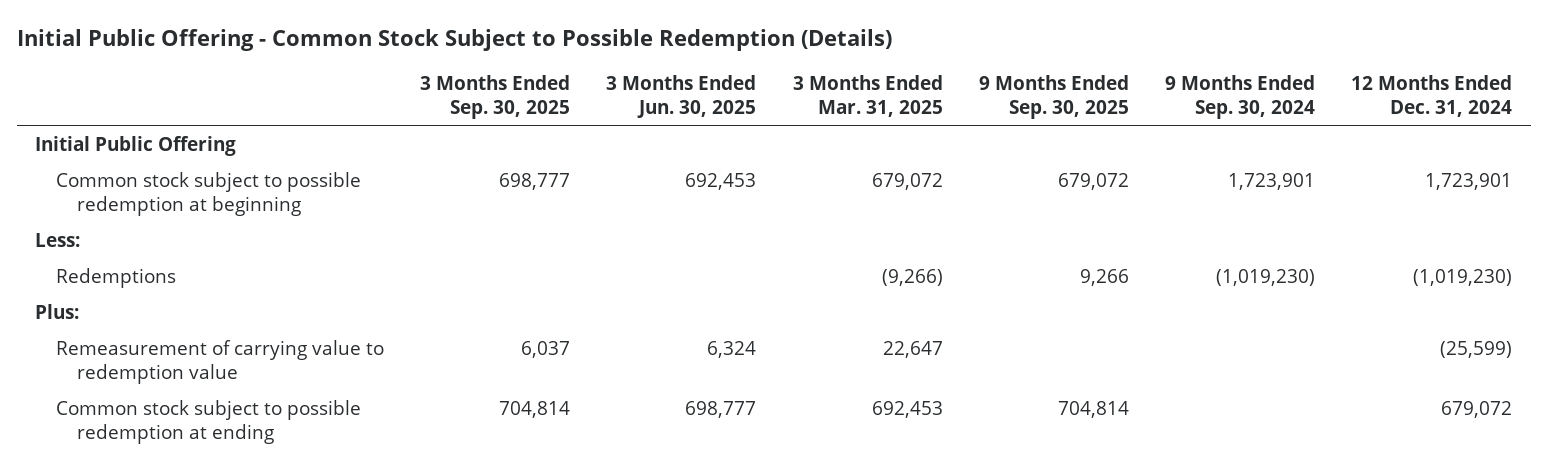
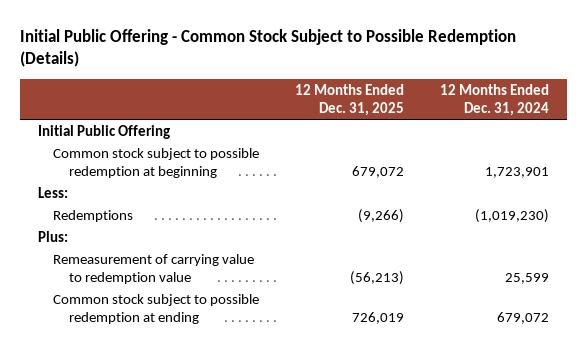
[420,75,571,119] 3 Months Ended Sep. 30, 2025 -> none
[606,75,757,118] 3 Months Ended Jun. 30, 2025 -> none
[792,75,943,117] 3 Months Ended Mar. 31, 2025 -> none
[978,75,1129,119] 9 Months Ended Sep. 30, 2025 -> none
[1165,75,1316,119] 9 Months Ended Sep. 30, 2024 -> none
none -> [295,83,405,116] 12 Months Ended Dec. 31, 2025
[1440,340,1513,358] (25,599) -> [505,272,550,284] 25,599

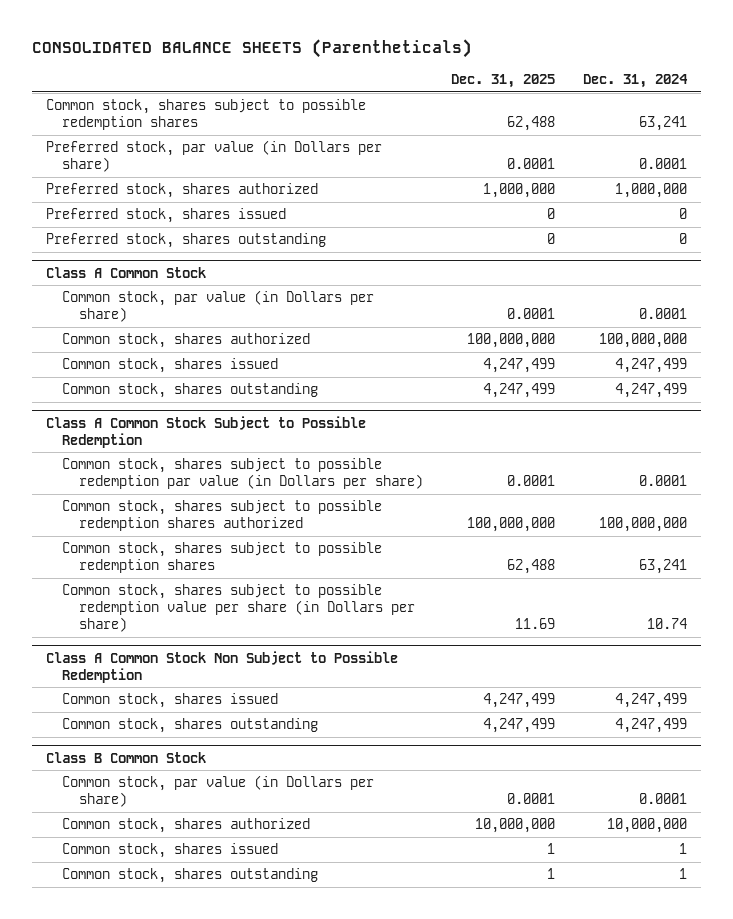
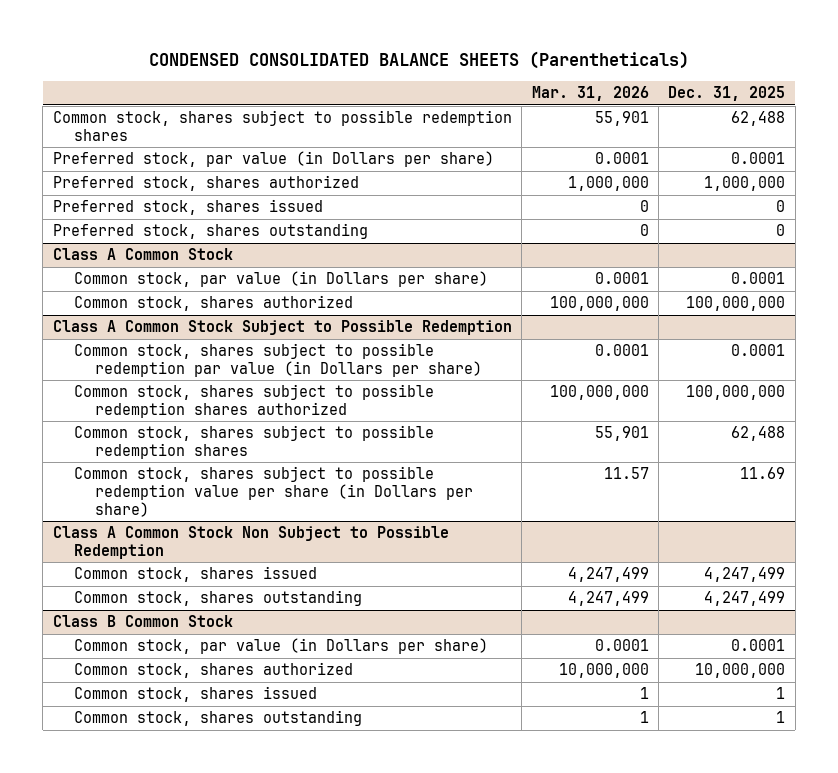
[31,39,472,59] CONSOLIDATED BALANCE SHEETS (Parentheticals) -> [149,50,690,69] CONDENSED CONSOLIDATED BALANCE SHEETS (Parentheticals)
[582,74,688,89] Dec. 31, 2024 -> none
none -> [531,86,649,102] Mar. 31, 2026
[62,358,279,374] Common stock, shares issued -> none
[62,383,319,399] Common stock, shares outstanding -> none

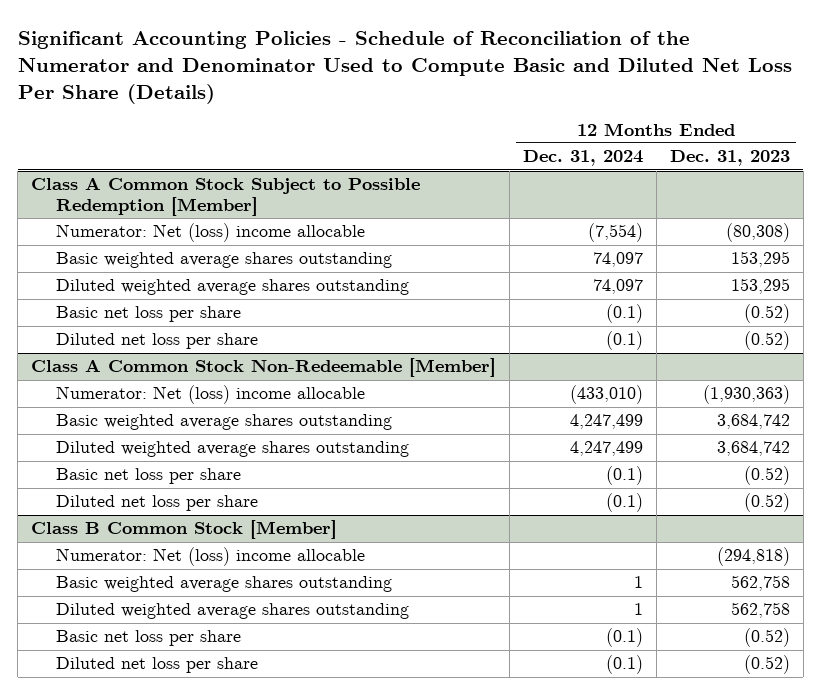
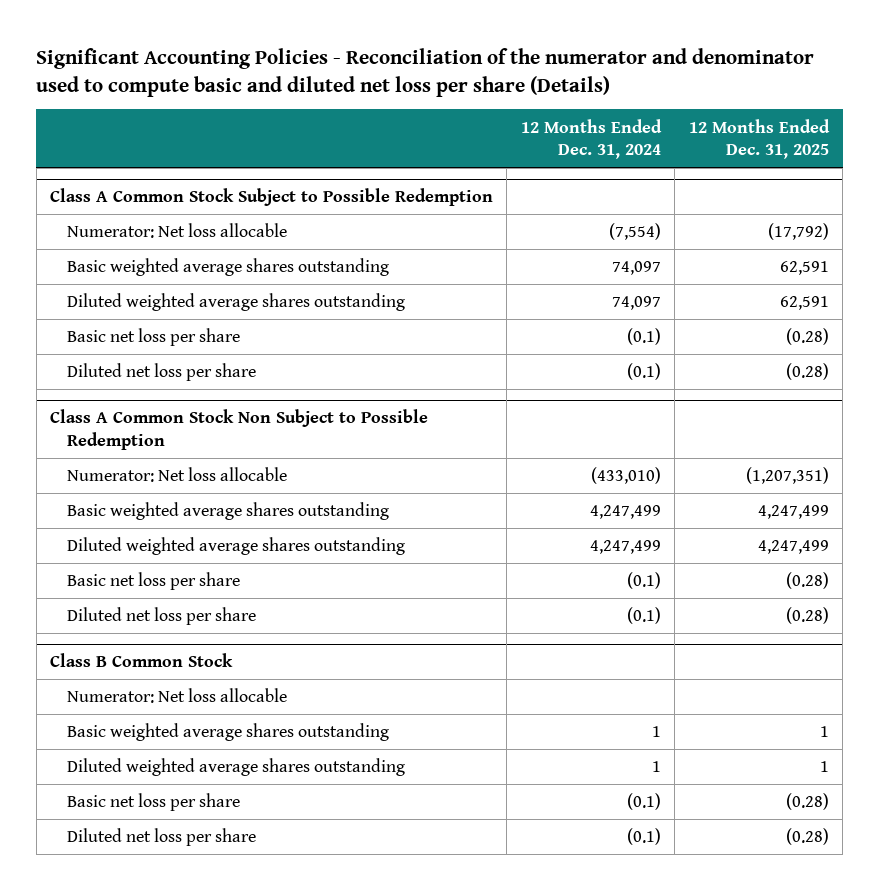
[17,30,792,104] Significant Accounting Policies - Schedule of Reconciliation of the Numerator and Denominator Used to Compute Basic and Diluted Net Loss Per Share (Details) -> [36,47,815,97] Significant Accounting Policies - Reconciliation of the numerator and denominator used to compute basic and diluted net loss per share (Details)
[669,150,790,167] Dec. 31, 2023 -> none
none -> [688,118,830,160] 12 Months Ended Dec. 31, 2025
[31,177,421,216] Class A Common Stock Subject to Possible Redemption [Member] -> [50,188,494,207] Class A Common Stock Subject to Possible Redemption
[55,223,365,243] Numerator: Net (loss) income allocable -> [67,223,288,239] Numerator: Net loss allocable
[31,358,497,378] Class A Common Stock Non-Redeemable [Member] -> [50,409,429,451] Class A Common Stock Non Subject to Possible Redemption
[55,385,365,405] Numerator: Net (loss) income allocable -> [67,467,288,483] Numerator: Net loss allocable
[31,520,338,540] Class B Common Stock [Member] -> [50,653,234,668] Class B Common Stock
[55,547,365,567] Numerator: Net (loss) income allocable -> [67,688,288,704] Numerator: Net loss allocable

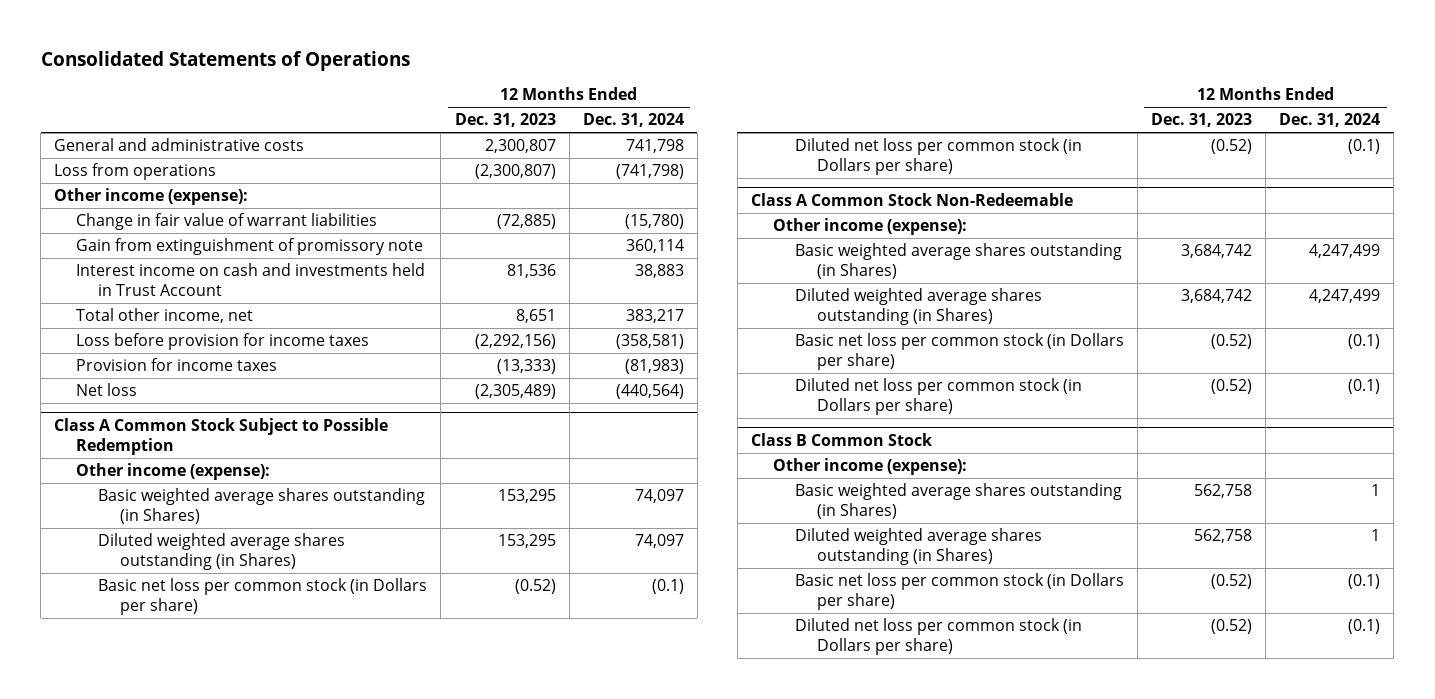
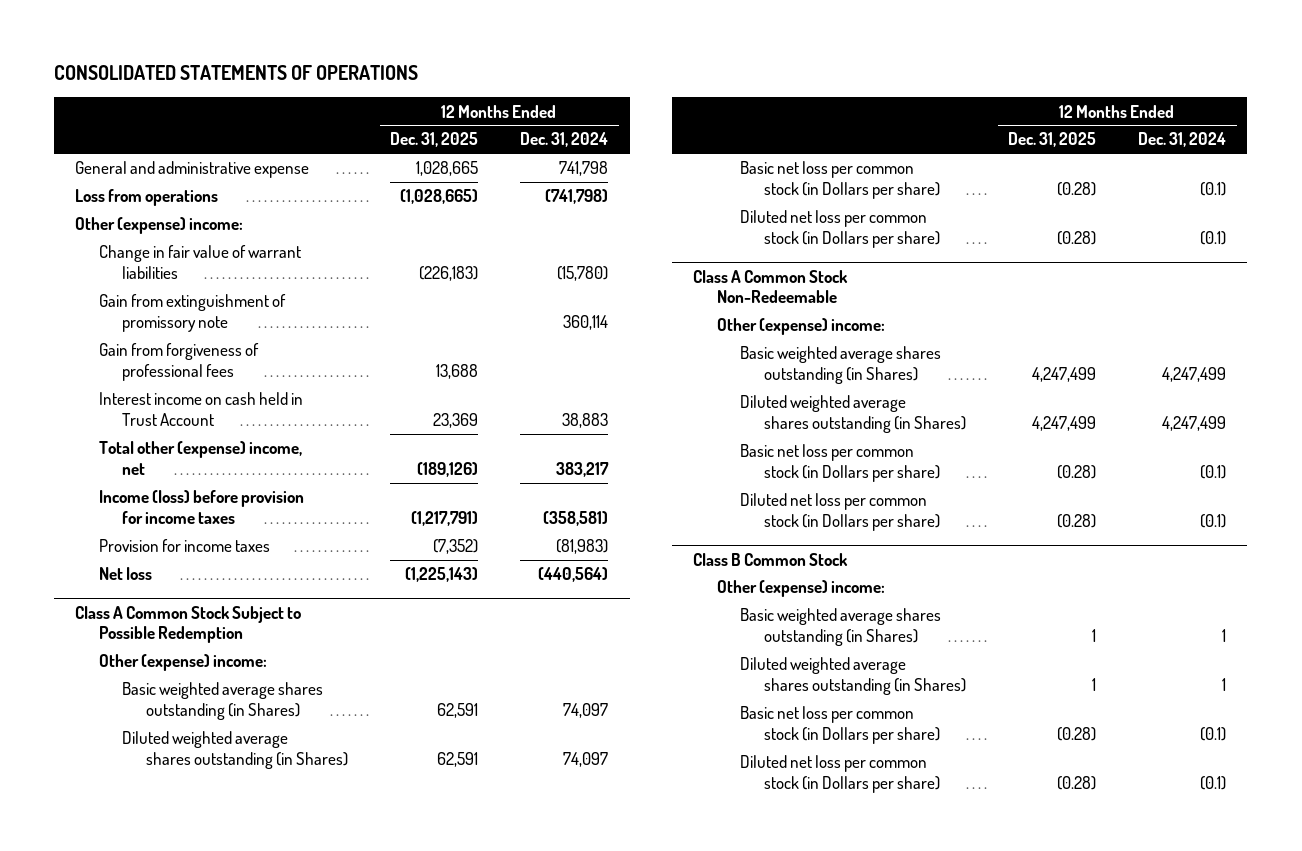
[40,50,410,71] Consolidated Statements of Operations -> [54,65,419,81] CONSOLIDATED STATEMENTS OF OPERATIONS
[454,113,556,128] Dec. 31, 2023 -> none
none -> [390,132,479,148] Dec. 31, 2025
[54,138,305,152] General and administrative costs -> [75,161,310,179] General and administrative expense
[54,188,249,206] Other income (expense): -> [75,217,244,235] Other (expense) income:
none -> [98,343,259,382] Gain from forgiveness of professional fees
[76,263,426,296] Interest income on cash and investments held in Trust Account -> [98,392,303,427] Interest income on cash held in Trust Account
[76,308,254,324] Total other income, net -> [98,441,302,476] Total other (expense) income, net
[76,333,370,351] Loss before provision for income taxes -> [98,490,304,525] Income (loss) before provision for income taxes
[76,463,271,481] Other income (expense): -> [98,654,267,672] Other (expense) income:
[773,218,968,236] Other income (expense): -> [716,318,885,336] Other (expense) income:
[773,458,968,476] Other income (expense): -> [716,580,885,598] Other (expense) income:

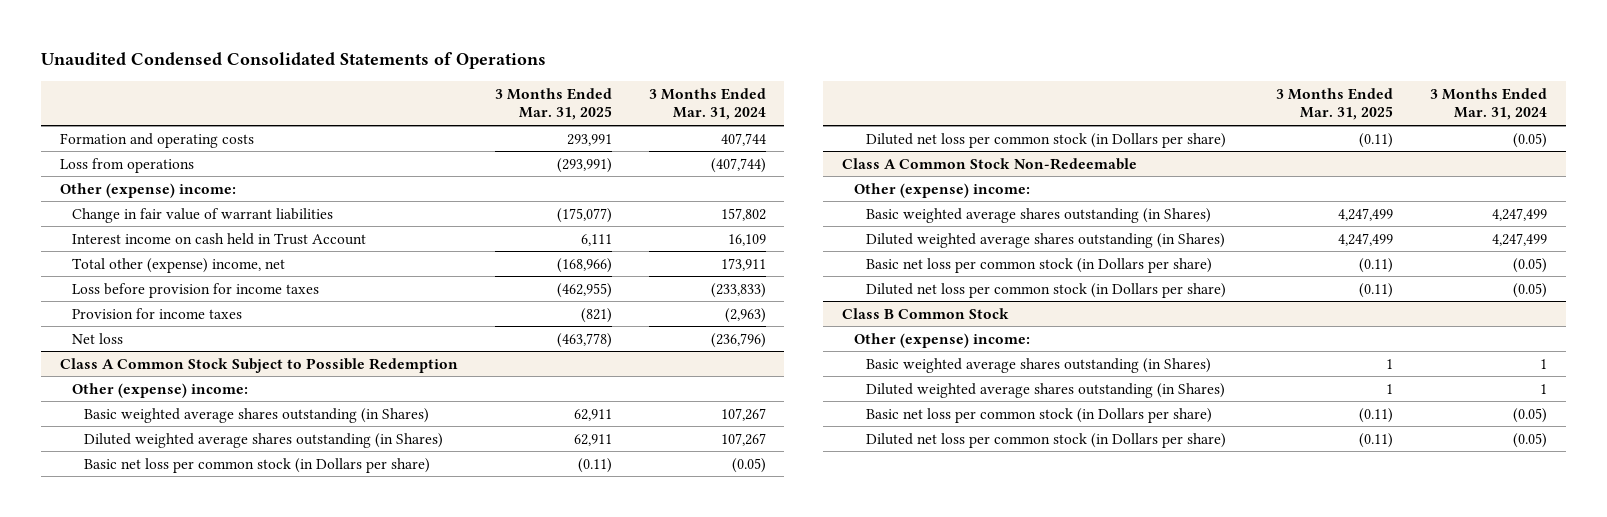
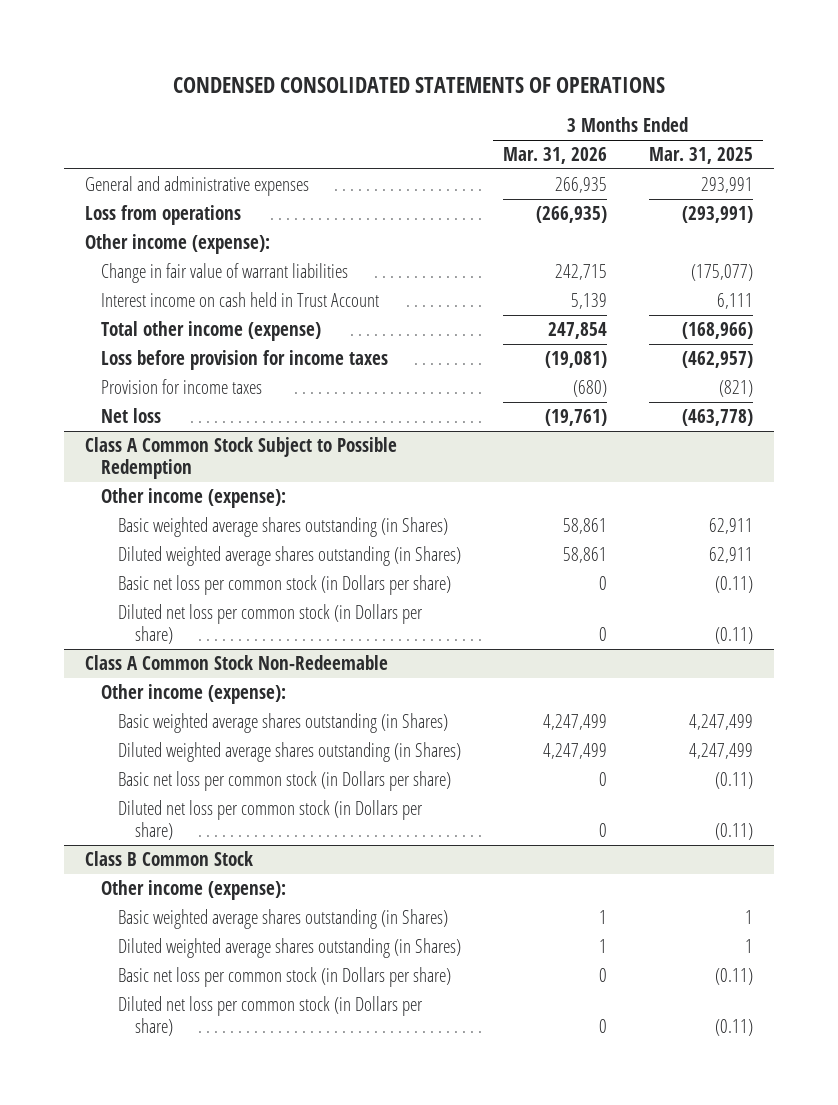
[41,52,547,70] Unaudited Condensed Consolidated Statements of Operations -> [172,76,665,93] CONDENSED CONSOLIDATED STATEMENTS OF OPERATIONS
[648,87,766,121] 3 Months Ended Mar. 31, 2024 -> none
none -> [503,147,608,165] Mar. 31, 2026
[59,132,254,148] Formation and operating costs -> [84,175,309,196] General and administrative expenses
[59,182,236,198] Other (expense) income: -> [84,233,270,254] Other income (expense):
[71,257,285,273] Total other (expense) income, net -> [101,320,322,341] Total other income (expense)
[556,282,612,298] (462,955) -> [681,350,753,368] (462,957)
[71,382,248,398] Other (expense) income: -> [101,487,287,508] Other income (expense):
[853,182,1030,198] Other (expense) income: -> [101,683,287,704] Other income (expense):
[853,332,1030,348] Other (expense) income: -> [101,879,287,900] Other income (expense):

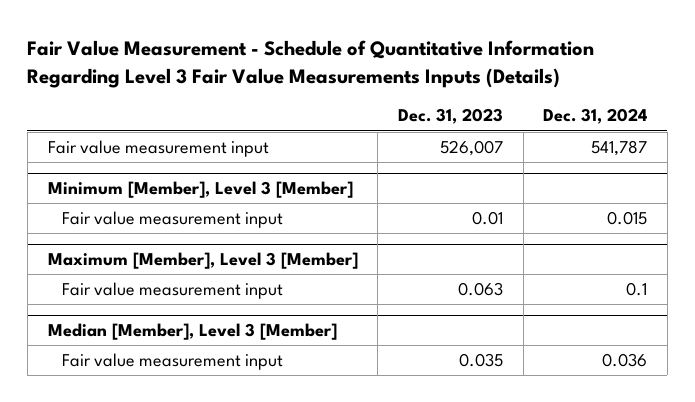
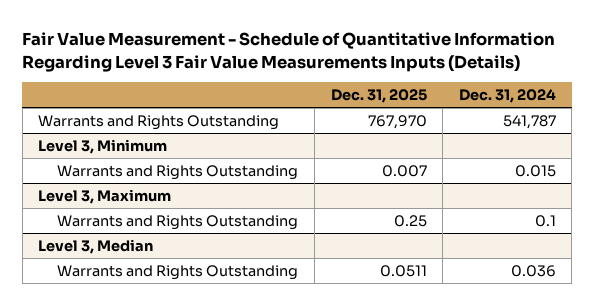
[397,108,503,125] Dec. 31, 2023 -> none
none -> [330,88,427,103] Dec. 31, 2025
[47,139,269,157] Fair value measurement input -> [38,114,280,130] Warrants and Rights Outstanding
[47,181,353,199] Minimum [Member], Level 3 [Member] -> [38,138,168,154] Level 3, Minimum
[61,210,283,228] Fair value measurement input -> [57,164,299,180] Warrants and Rights Outstanding
[47,252,358,270] Maximum [Member], Level 3 [Member] -> [38,188,172,204] Level 3, Maximum
[61,281,283,299] Fair value measurement input -> [57,214,299,230] Warrants and Rights Outstanding
[47,323,337,341] Median [Member], Level 3 [Member] -> [38,238,154,254] Level 3, Median
[61,352,283,370] Fair value measurement input -> [57,264,299,280] Warrants and Rights Outstanding

